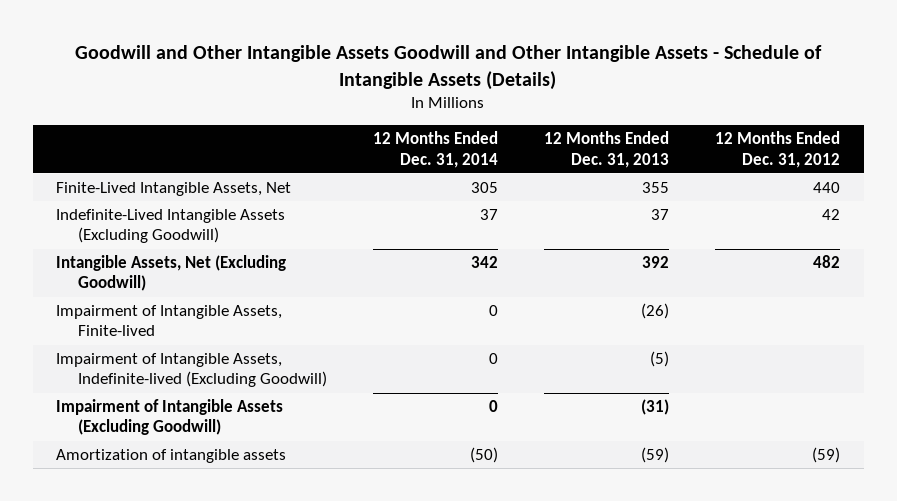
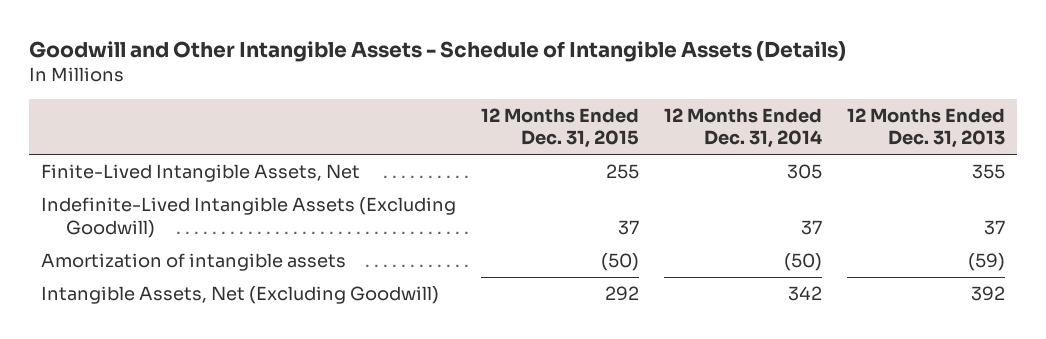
[75,45,823,90] Goodwill and Other Intangible Assets Goodwill and Other Intangible Assets - Schedule of Intangible Assets (Details) -> [28,40,846,62] Goodwill and Other Intangible Assets - Schedule of Intangible Assets (Details)
[715,131,841,168] 12 Months Ended Dec. 31, 2012 -> none
none -> [480,107,639,149] 12 Months Ended Dec. 31, 2015
[56,305,283,337] Impairment of Intangible Assets, Finite-lived -> none
[56,353,327,388] Impairment of Intangible Assets, Indefinite-lived (Excluding Goodwill) -> none
[56,399,284,436] Impairment of Intangible Assets (Excluding Goodwill) -> none
[56,255,287,292] Intangible Assets, Net (Excluding Goodwill) -> [41,286,440,305] Intangible Assets, Net (Excluding Goodwill)

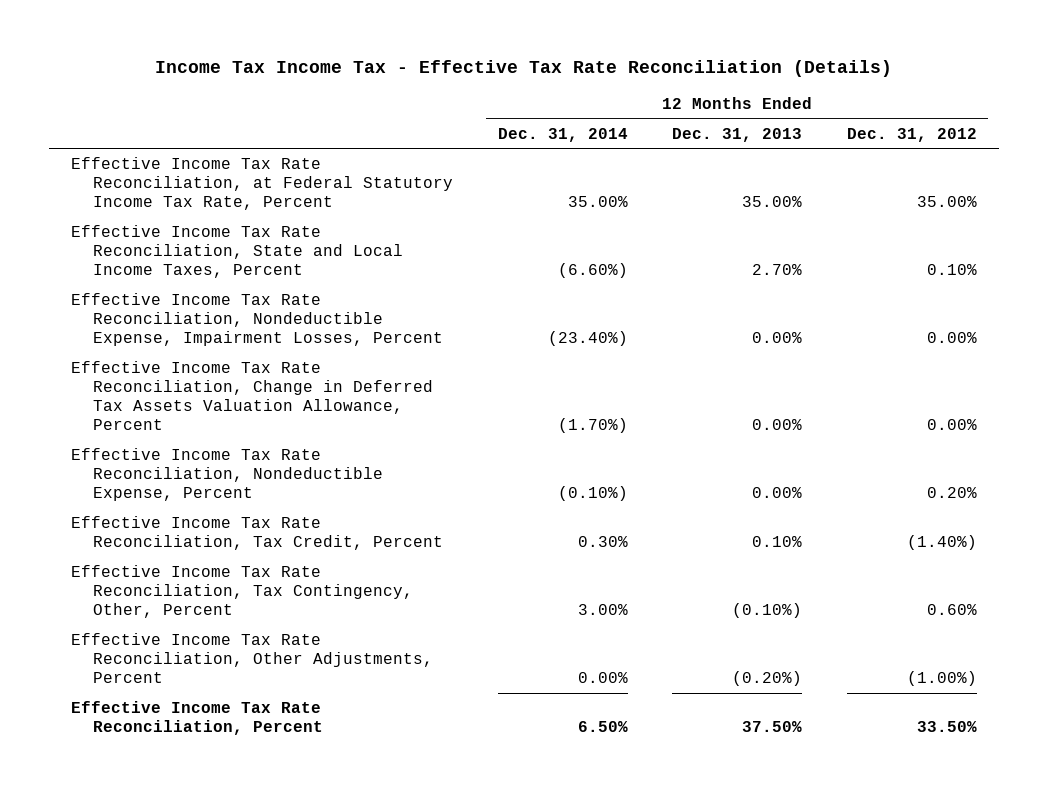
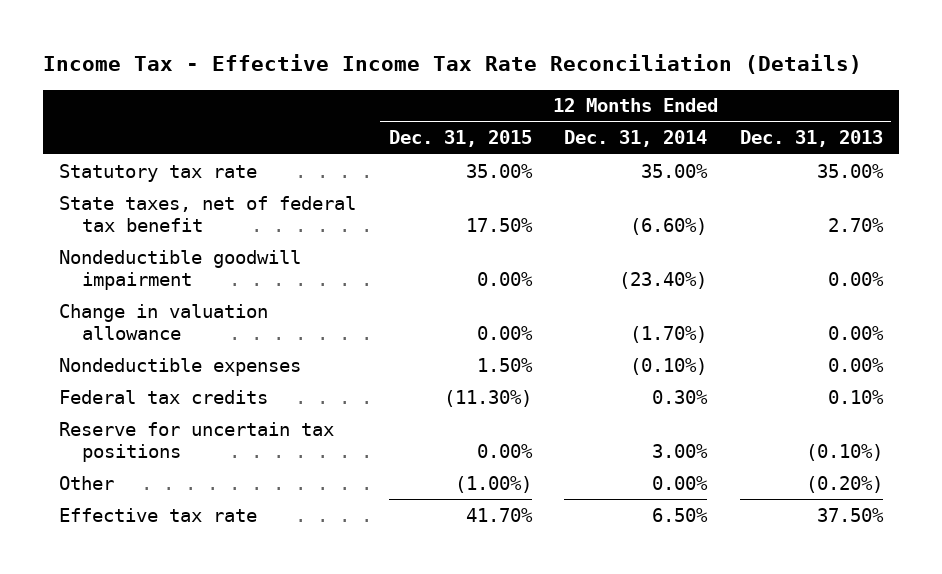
[154,60,892,78] Income Tax Income Tax - Effective Tax Rate Reconciliation (Details) -> [42,54,862,75] Income Tax - Effective Income Tax Rate Reconciliation (Details)
[846,127,977,142] Dec. 31, 2012 -> none
none -> [388,130,532,148] Dec. 31, 2015
[70,157,454,211] Effective Income Tax Rate Reconciliation, at Federal Statutory Income Tax Rate, Percent -> [58,163,257,182] Statutory tax rate
[70,225,404,279] Effective Income Tax Rate Reconciliation, State and Local Income Taxes, Percent -> [58,195,356,232] State taxes, net of federal tax benefit
[70,293,444,347] Effective Income Tax Rate Reconciliation, Nondeductible Expense, Impairment Losses, Percent -> [58,249,301,290] Nondeductible goodwill impairment
[70,361,434,431] Effective Income Tax Rate Reconciliation, Change in Deferred Tax Assets Valuation Allowance, Percent -> [58,303,268,340] Change in valuation allowance
[70,448,384,502] Effective Income Tax Rate Reconciliation, Nondeductible Expense, Percent -> [58,357,301,376] Nondeductible expenses
[70,516,444,551] Effective Income Tax Rate Reconciliation, Tax Credit, Percent -> [58,389,268,404] Federal tax credits
[70,565,414,619] Effective Income Tax Rate Reconciliation, Tax Contingency, Other, Percent -> [58,421,334,462] Reserve for uncertain tax positions
[70,633,434,684] Effective Income Tax Rate Reconciliation, Other Adjustments, Percent -> [58,475,114,490] Other
[70,701,324,736] Effective Income Tax Rate Reconciliation, Percent -> [58,507,257,522] Effective tax rate

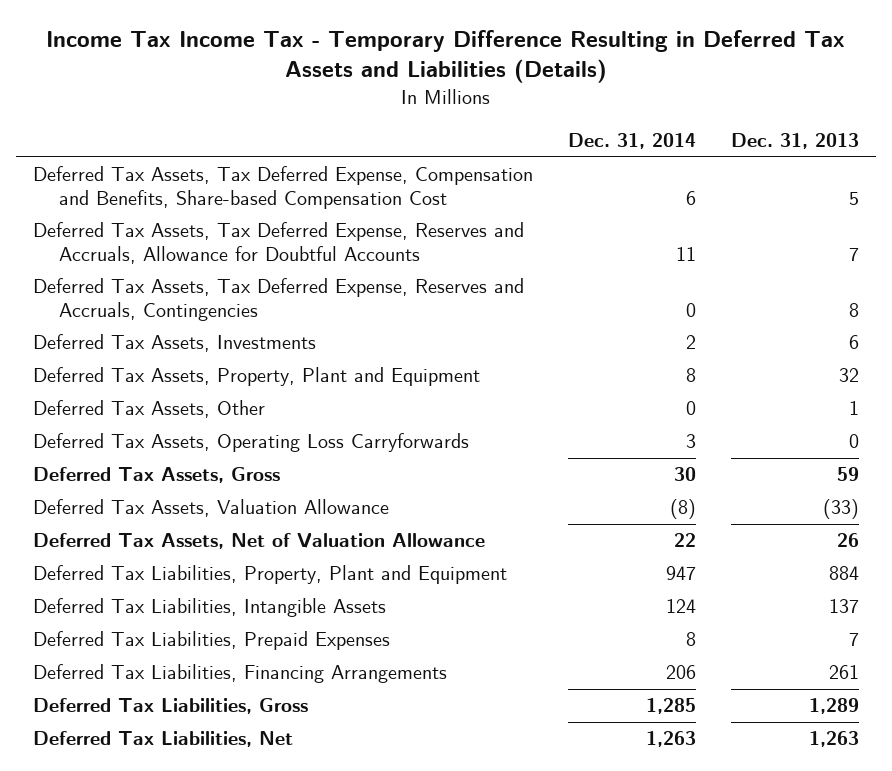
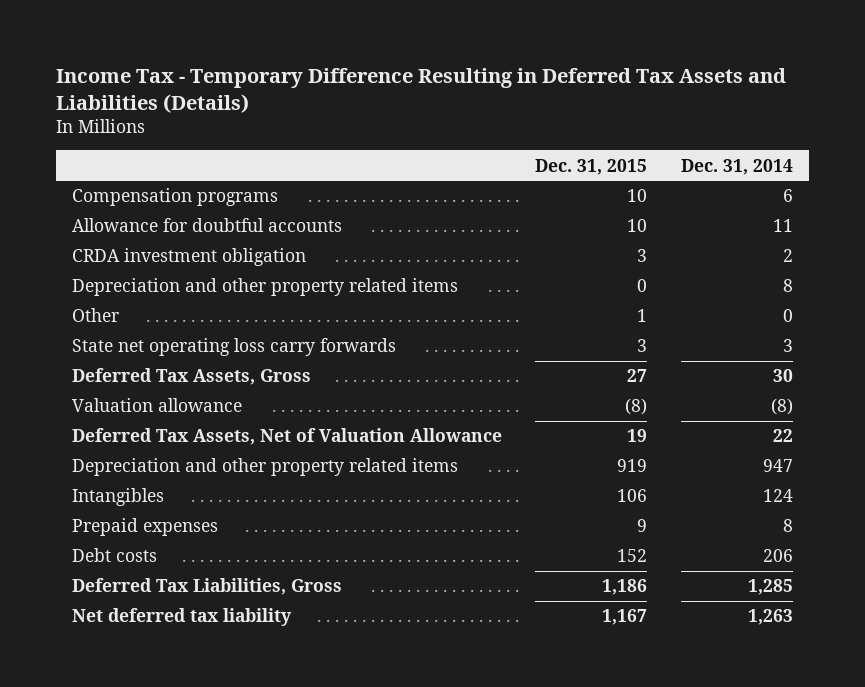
[46,29,846,84] Income Tax Income Tax - Temporary Difference Resulting in Deferred Tax Assets and Liabilities (Details) -> [55,67,786,113] Income Tax - Temporary Difference Resulting in Deferred Tax Assets and Liabilities (Details)
[730,133,859,150] Dec. 31, 2013 -> none
none -> [535,158,648,175] Dec. 31, 2015
[33,278,525,321] Deferred Tax Assets, Tax Deferred Expense, Reserves and Accruals, Contingencies -> none
[33,166,534,209] Deferred Tax Assets, Tax Deferred Expense, Compensation and Benefits, Share-based Compensation Cost -> [72,188,279,207] Compensation programs
[33,222,525,264] Deferred Tax Assets, Tax Deferred Expense, Reserves and Accruals, Allowance for Doubtful Accounts -> [72,218,343,233] Allowance for doubtful accounts
[33,334,317,353] Deferred Tax Assets, Investments -> [72,248,307,267] CRDA investment obligation
[33,367,481,387] Deferred Tax Assets, Property, Plant and Equipment -> [72,278,459,297] Depreciation and other property related items
[33,400,266,419] Deferred Tax Assets, Other -> [72,308,120,323] Other
[33,433,470,453] Deferred Tax Assets, Operating Loss Carryforwards -> [72,338,397,357] State net operating loss carry forwards
[33,499,390,518] Deferred Tax Assets, Valuation Allowance -> [72,398,243,413] Valuation allowance
[33,565,508,585] Deferred Tax Liabilities, Property, Plant and Equipment -> [72,458,459,477] Depreciation and other property related items
[33,598,387,618] Deferred Tax Liabilities, Intangible Assets -> [72,488,165,507] Intangibles
[33,631,391,651] Deferred Tax Liabilities, Prepaid Expenses -> [72,518,219,537] Prepaid expenses
[33,664,448,684] Deferred Tax Liabilities, Financing Arrangements -> [72,548,158,563] Debt costs
[33,731,294,748] Deferred Tax Liabilities, Net -> [72,608,293,627] Net deferred tax liability

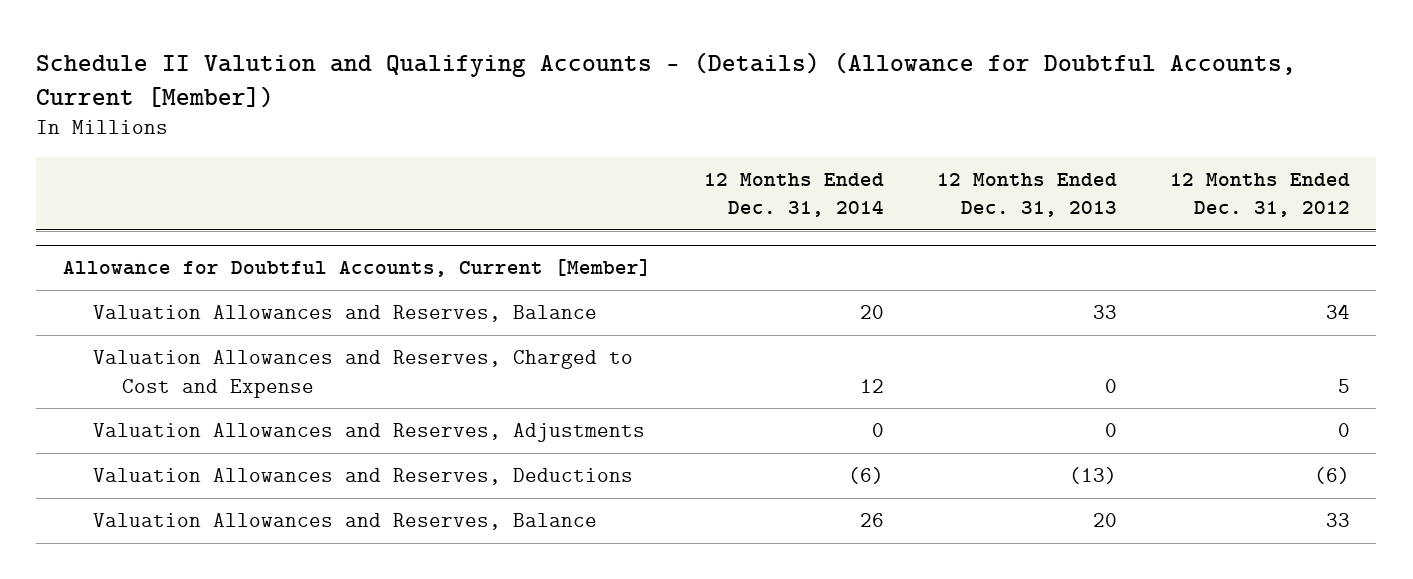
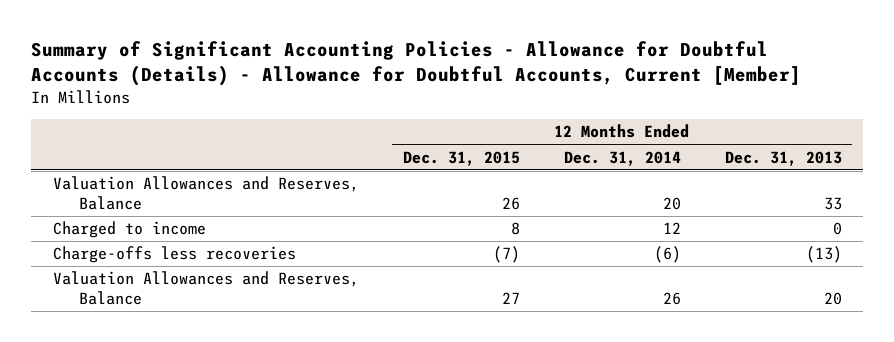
[36,51,1297,108] Schedule II Valution and Qualifying Accounts - (Details) (Allowance for Doubtful Accounts, Current [Member]) -> [31,41,802,87] Summary of Significant Accounting Policies - Allowance for Doubtful Accounts (Details) - Allowance for Doubtful Accounts, Current [Member]
[1169,172,1350,218] 12 Months Ended Dec. 31, 2012 -> none
none -> [402,150,520,166] Dec. 31, 2015
[62,259,651,278] Allowance for Doubtful Accounts, Current [Member] -> none
[92,423,645,443] Valuation Allowances and Reserves, Adjustments -> none
[92,350,633,398] Valuation Allowances and Reserves, Charged to Cost and Expense -> [52,221,206,239] Charged to income
[92,468,633,486] Valuation Allowances and Reserves, Deductions -> [52,246,296,264] Charge-offs less recoveries

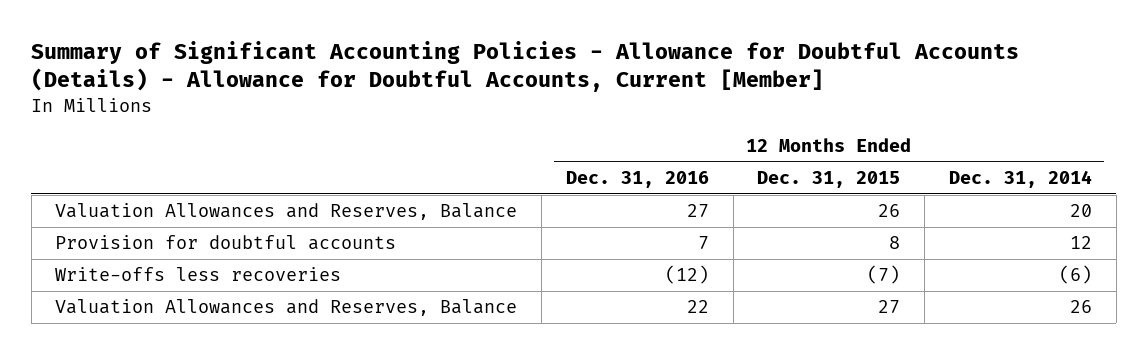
[724,150,842,166] Dec. 31, 2013 -> none
none -> [565,171,709,189] Dec. 31, 2016
[52,221,206,239] Charged to income -> [55,235,397,251] Provision for doubtful accounts
[52,246,296,264] Charge-offs less recoveries -> [55,267,342,282] Write-offs less recoveries

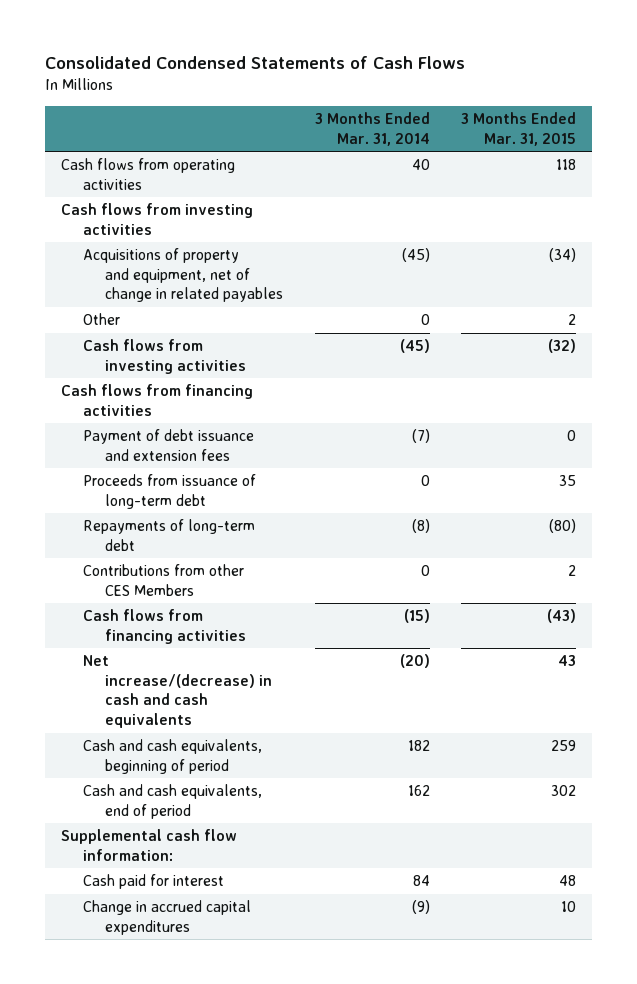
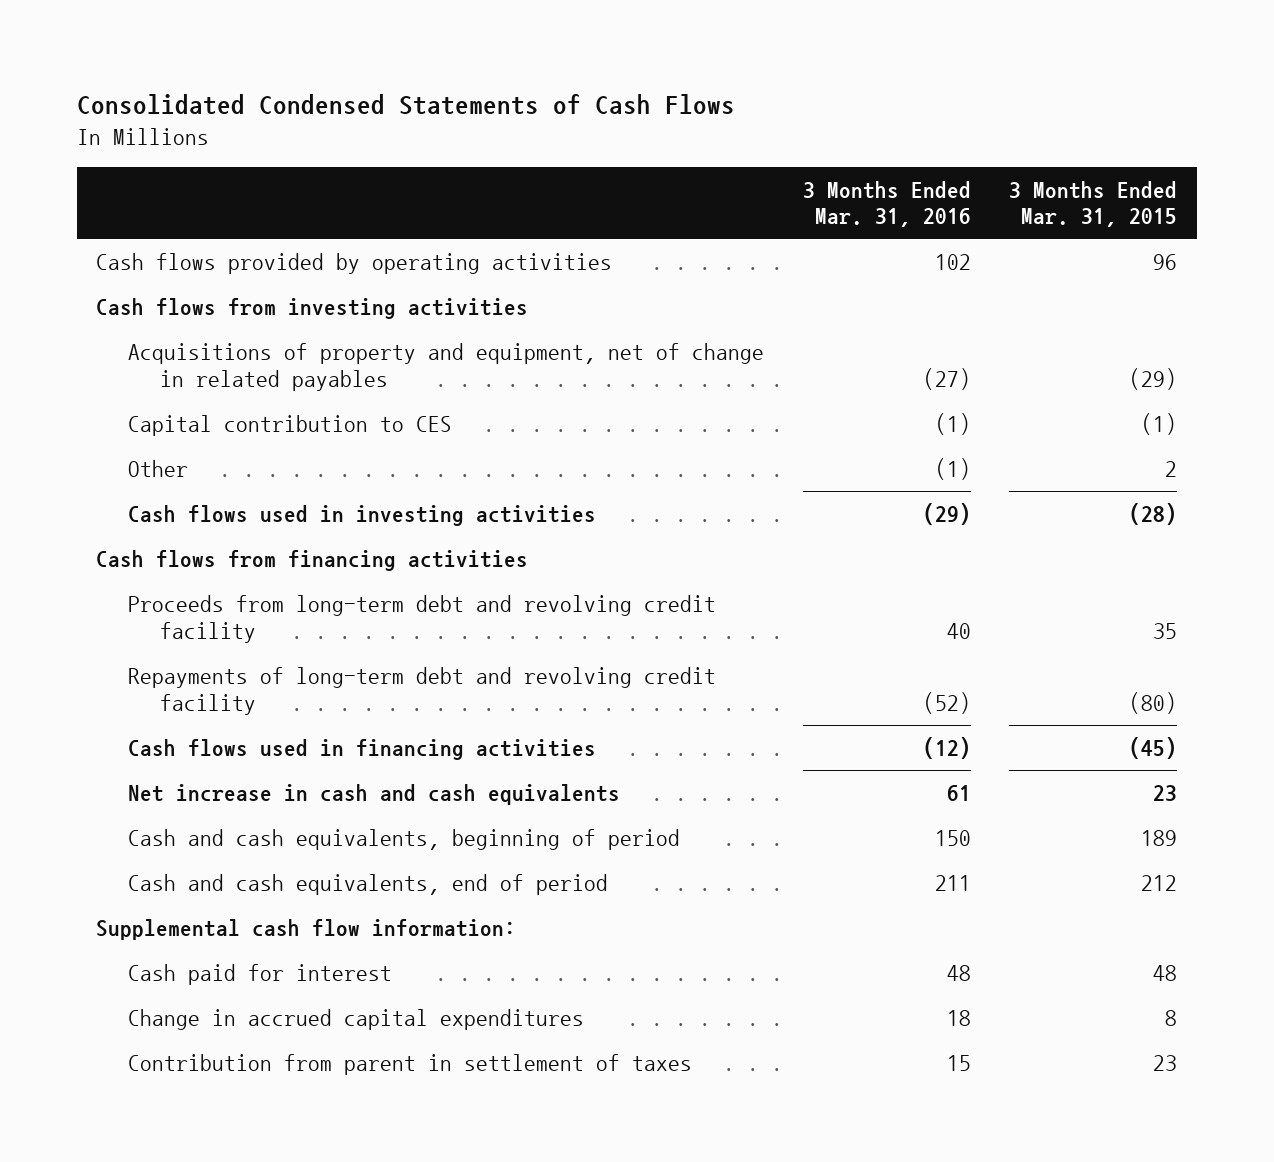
[314,112,430,146] 3 Months Ended Mar. 31, 2014 -> none
none -> [802,180,971,228] 3 Months Ended Mar. 31, 2016
[60,158,235,190] Cash flows from operating activities -> [96,252,613,274] Cash flows provided by operating activities
[555,159,576,171] 118 -> [1153,253,1178,270] 96
[548,248,576,263] (34) -> [1129,367,1178,390] (29)
none -> [128,414,453,436] Capital contribution to CES
[83,339,247,374] Cash flows from investing activities -> [128,504,597,526] Cash flows used in investing activities
[547,339,576,354] (32) -> [1129,502,1178,525] (28)
[83,429,255,461] Payment of debt issuance and extension fees -> none
[83,474,257,509] Proceeds from issuance of long-term debt -> none
[83,564,245,596] Contributions from other CES Members -> none
none -> [128,594,717,643] Proceeds from long-term debt and revolving credit facility
[83,519,256,551] Repayments of long-term debt -> [128,666,717,715] Repayments of long-term debt and revolving credit facility
[83,609,247,644] Cash flows from financing activities -> [128,738,597,760] Cash flows used in financing activities
[546,609,576,624] (43) -> [1129,736,1178,759] (45)
[83,655,273,729] Net increase/(decrease) in cash and cash equivalents -> [128,783,621,805] Net increase in cash and cash equivalents
[557,655,576,667] 43 -> [1153,784,1178,801] 23
[550,740,576,752] 259 -> [1141,829,1178,846] 189
[550,785,576,797] 302 -> [1141,874,1178,891] 212
[560,901,576,913] 10 -> [1165,1009,1178,1026] 8
none -> [128,1053,693,1075] Contribution from parent in settlement of taxes

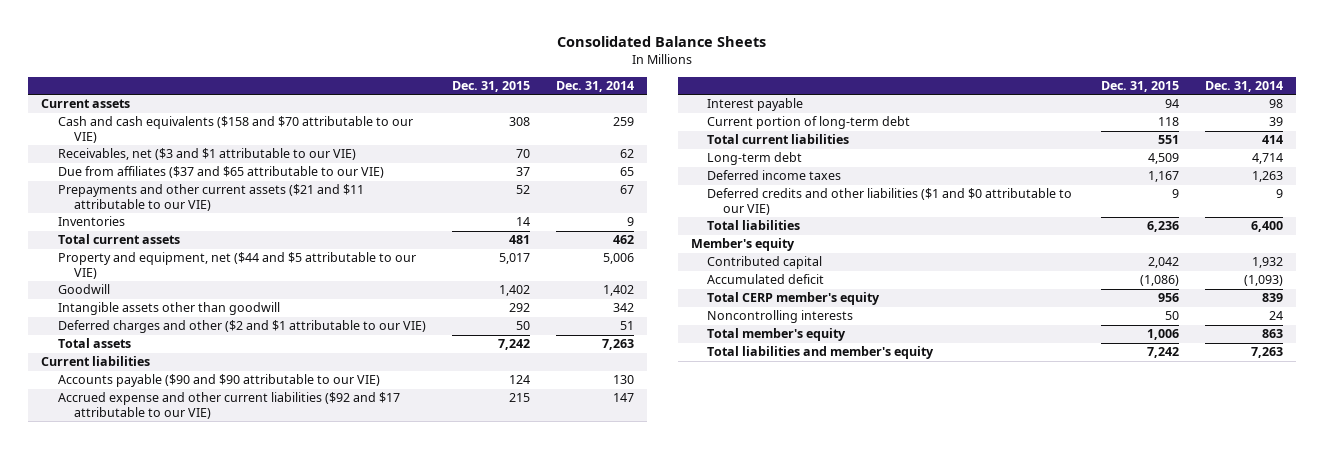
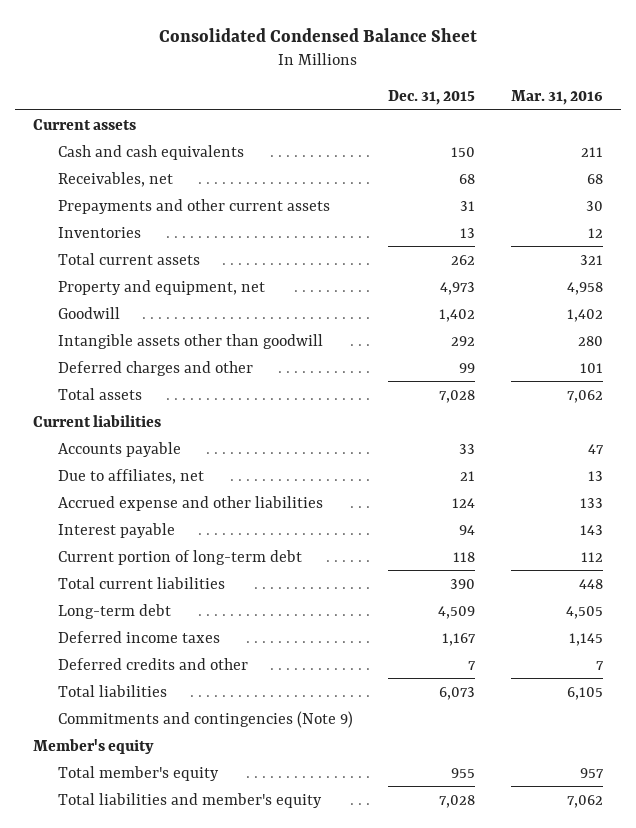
[557,36,767,48] Consolidated Balance Sheets -> [158,27,477,42] Consolidated Condensed Balance Sheet
[555,80,634,92] Dec. 31, 2014 -> none
none -> [511,90,604,106] Mar. 31, 2016
[57,166,384,179] Due from affiliates ($37 and $65 attributable to our VIE) -> none
[57,116,413,143] Cash and cash equivalents ($158 and $70 attributable to our VIE) -> [57,144,244,160] Cash and cash equivalents
[508,117,530,127] 308 -> [451,146,476,157] 150
[57,148,356,161] Receivables, net ($3 and $1 attributable to our VIE) -> [57,171,173,187] Receivables, net
[515,149,530,159] 70 -> [459,173,476,184] 68
[57,184,364,211] Prepayments and other current assets ($21 and $11 attributable to our VIE) -> [57,198,330,214] Prepayments and other current assets
[515,185,530,195] 52 -> [460,200,476,211] 31
[515,217,530,227] 14 -> [460,227,476,238] 13
[508,235,530,245] 481 -> [451,254,476,265] 262
[57,252,416,279] Property and equipment, net ($44 and $5 attributable to our VIE) -> [57,279,265,295] Property and equipment, net
[498,253,530,265] 5,017 -> [440,281,476,295] 4,973
[57,320,426,334] Deferred charges and other ($2 and $1 attributable to our VIE) -> none
none -> [57,360,253,376] Deferred charges and other
[497,339,530,351] 7,242 -> [439,389,476,403] 7,028
[57,374,380,388] Accounts payable ($90 and $90 attributable to our VIE) -> [57,441,181,457] Accounts payable
[508,375,530,385] 124 -> [459,443,476,454] 33
none -> [57,468,204,484] Due to affiliates, net
[57,392,400,419] Accrued expense and other current liabilities ($92 and $17 attributable to our VIE) -> [57,495,323,511] Accrued expense and other liabilities
[508,393,530,403] 215 -> [452,497,476,508] 124
[1158,135,1180,145] 551 -> [450,578,476,589] 390
[707,188,1073,215] Deferred credits and other liabilities ($1 and $0 attributable to our VIE) -> [57,657,248,670] Deferred credits and other
[1172,189,1180,199] 9 -> [468,660,477,670] 7
[1147,221,1180,233] 6,236 -> [439,686,476,700] 6,073
none -> [57,710,353,728] Commitments and contingencies (Note 9)
[707,256,823,270] Contributed capital -> none
[707,274,825,285] Accumulated deficit -> none
[707,292,881,306] Total CERP member's equity -> none
[707,310,854,324] Noncontrolling interests -> none
[1147,329,1180,341] 1,006 -> [451,767,476,778] 955
[1147,347,1180,359] 7,242 -> [439,794,476,808] 7,028

